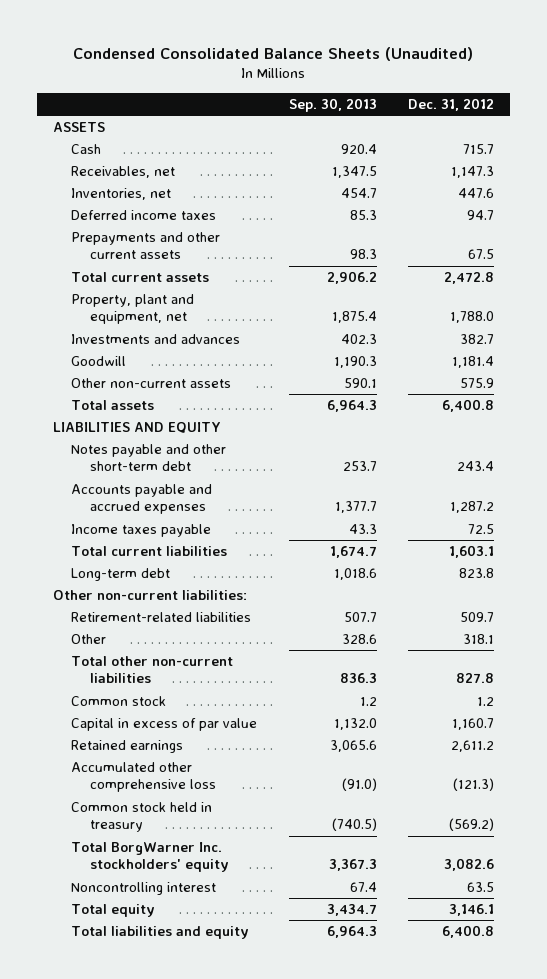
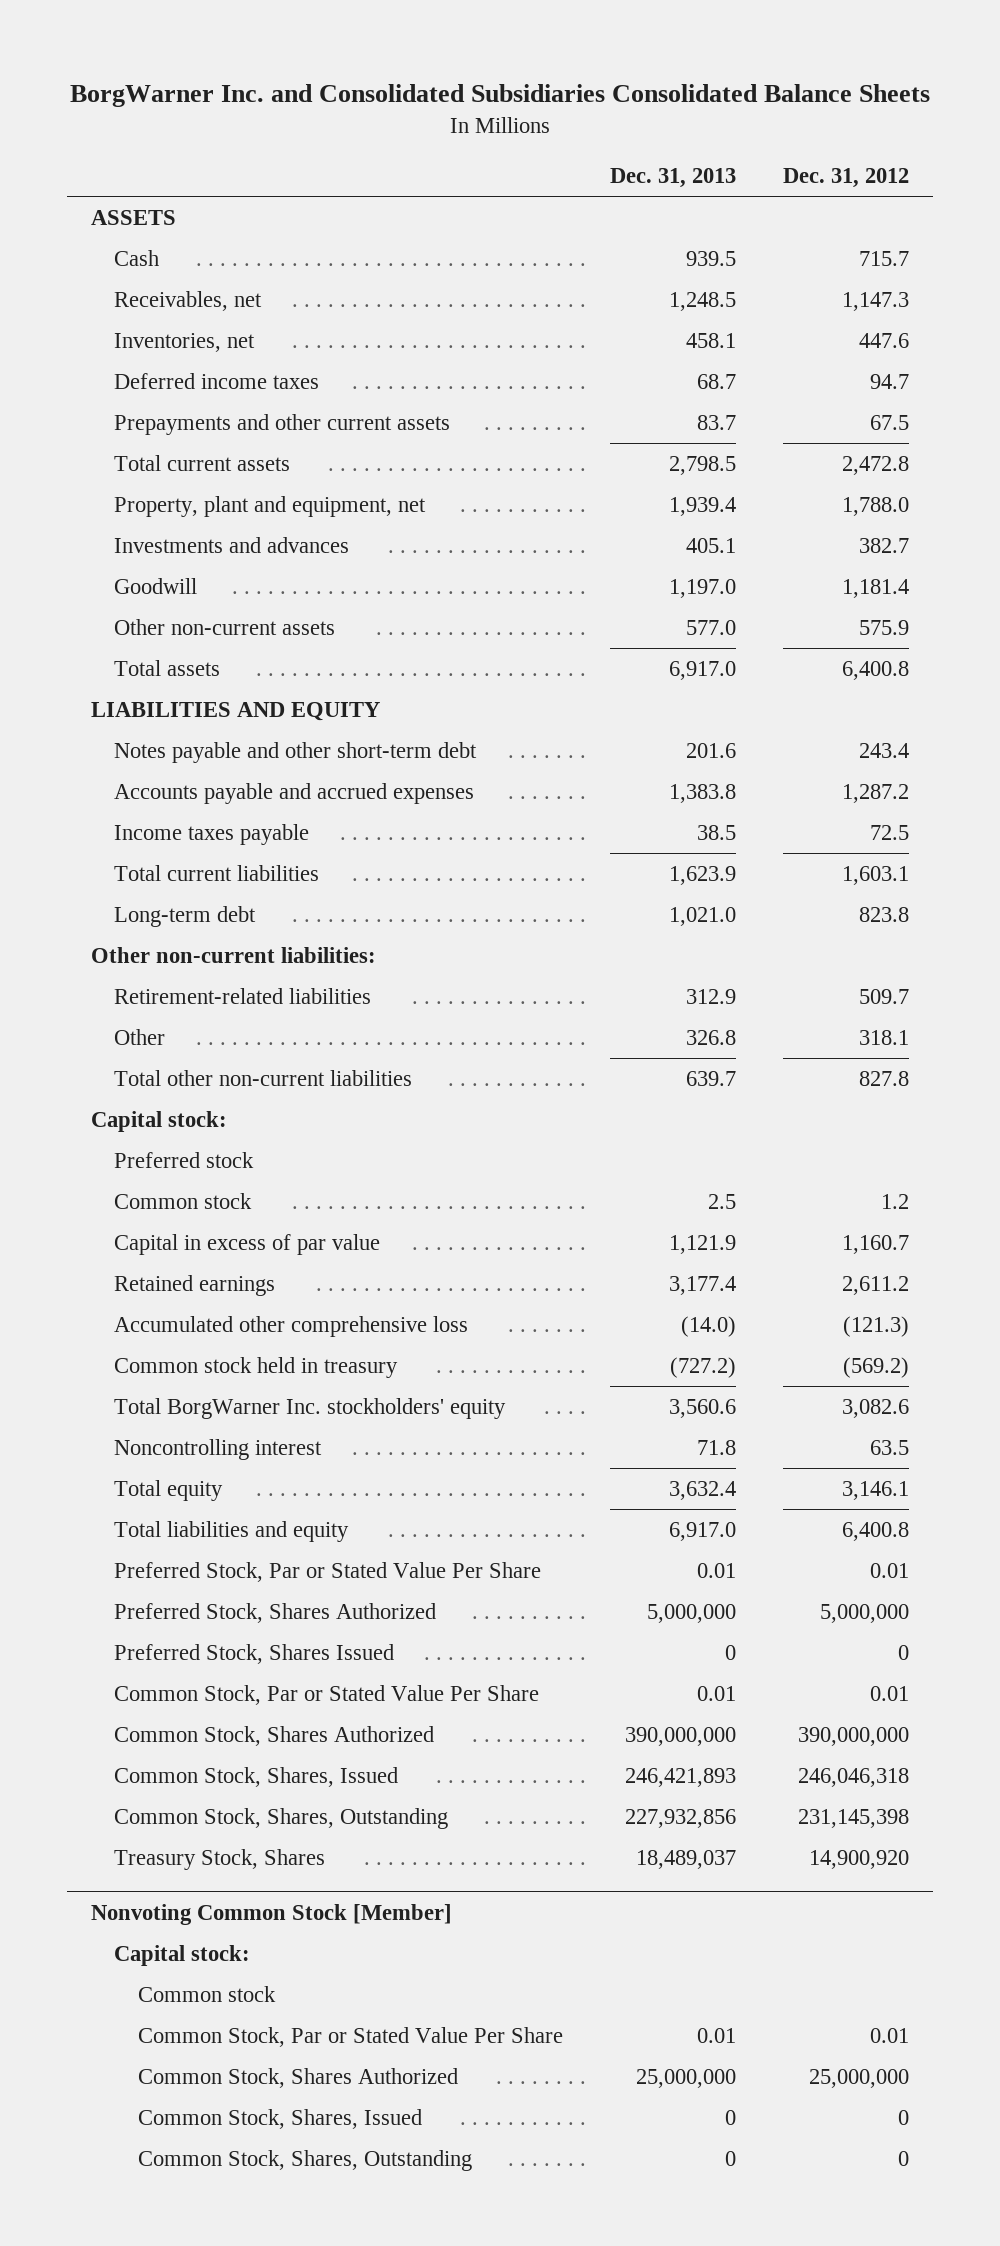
[73,47,474,62] Condensed Consolidated Balance Sheets (Unaudited) -> [69,84,930,108] BorgWarner Inc. and Consolidated Subsidiaries Consolidated Balance Sheets
[288,97,377,112] Sep. 30, 2013 -> none
none -> [609,168,736,189] Dec. 31, 2013
none -> [90,1110,227,1132] Capital stock:
none -> [114,1151,255,1168] Preferred stock
none -> [114,1561,542,1582] Preferred Stock, Par or Stated Value Per Share
none -> [114,1602,437,1623] Preferred Stock, Shares Authorized
none -> [114,1643,395,1664] Preferred Stock, Shares Issued
none -> [114,1684,540,1705] Common Stock, Par or Stated Value Per Share
none -> [114,1725,435,1746] Common Stock, Shares Authorized
none -> [114,1766,399,1787] Common Stock, Shares, Issued
none -> [114,1807,449,1829] Common Stock, Shares, Outstanding
none -> [114,1848,326,1870] Treasury Stock, Shares
none -> [90,1903,452,1925] Nonvoting Common Stock [Member]
none -> [114,1944,251,1966] Capital stock:
none -> [137,1985,276,2002] Common stock
none -> [137,2026,563,2047] Common Stock, Par or Stated Value Per Share
none -> [137,2067,458,2088] Common Stock, Shares Authorized
none -> [137,2108,422,2129] Common Stock, Shares, Issued
none -> [137,2149,472,2171] Common Stock, Shares, Outstanding

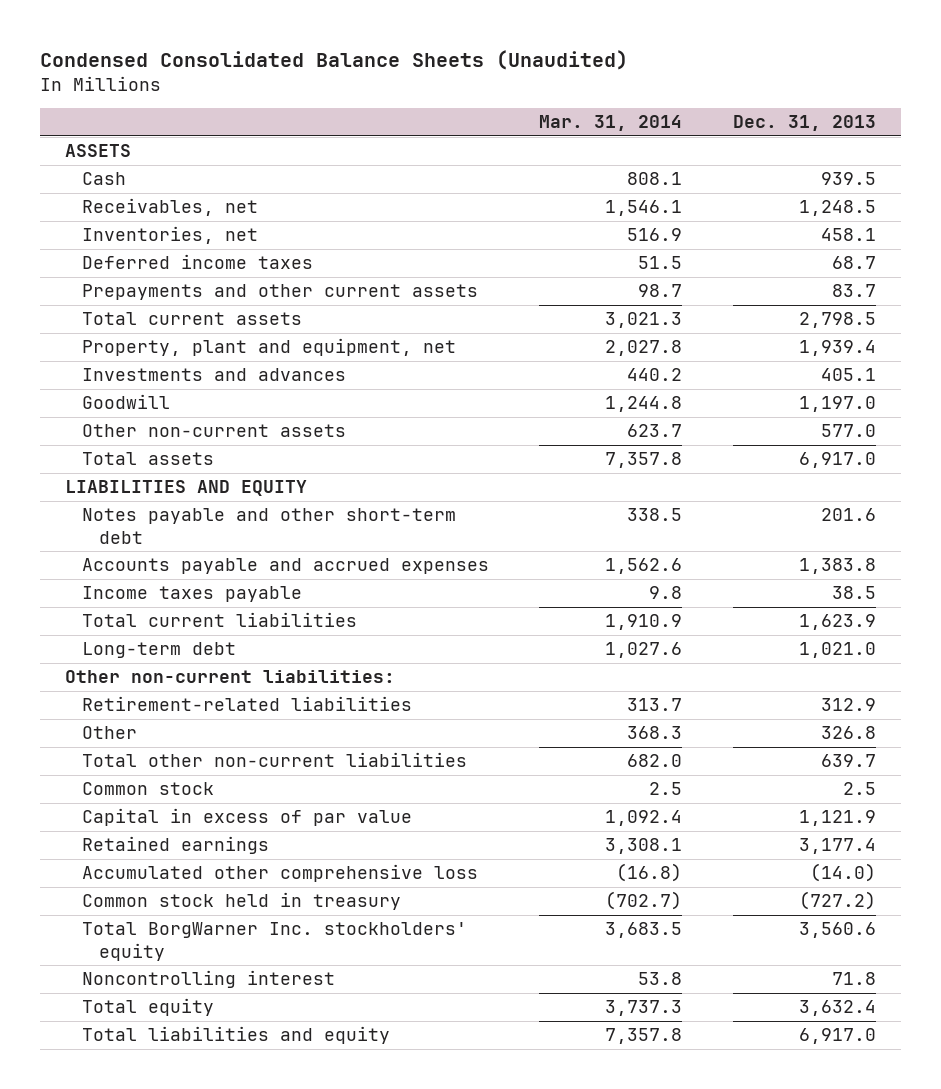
[69,84,930,108] BorgWarner Inc. and Consolidated Subsidiaries Consolidated Balance Sheets -> [39,49,628,70] Condensed Consolidated Balance Sheets (Unaudited)
[783,168,910,189] Dec. 31, 2012 -> none
none -> [539,115,683,132] Mar. 31, 2014
[90,1110,227,1132] Capital stock: -> none
[114,1151,255,1168] Preferred stock -> none
[114,1561,542,1582] Preferred Stock, Par or Stated Value Per Share -> none
[114,1602,437,1623] Preferred Stock, Shares Authorized -> none
[114,1643,395,1664] Preferred Stock, Shares Issued -> none
[114,1684,540,1705] Common Stock, Par or Stated Value Per Share -> none
[114,1725,435,1746] Common Stock, Shares Authorized -> none
[114,1766,399,1787] Common Stock, Shares, Issued -> none
[114,1807,449,1829] Common Stock, Shares, Outstanding -> none
[114,1848,326,1870] Treasury Stock, Shares -> none
[90,1903,452,1925] Nonvoting Common Stock [Member] -> none
[114,1944,251,1966] Capital stock: -> none
[137,1985,276,2002] Common stock -> none
[137,2026,563,2047] Common Stock, Par or Stated Value Per Share -> none
[137,2067,458,2088] Common Stock, Shares Authorized -> none
[137,2108,422,2129] Common Stock, Shares, Issued -> none
[137,2149,472,2171] Common Stock, Shares, Outstanding -> none

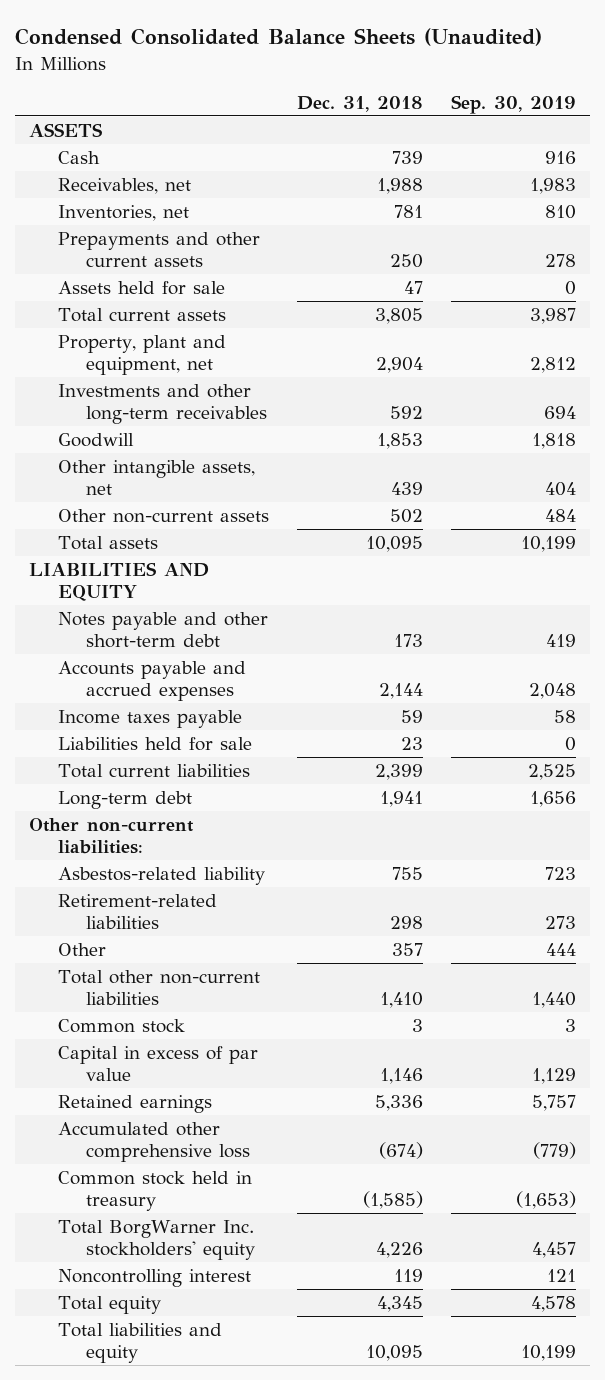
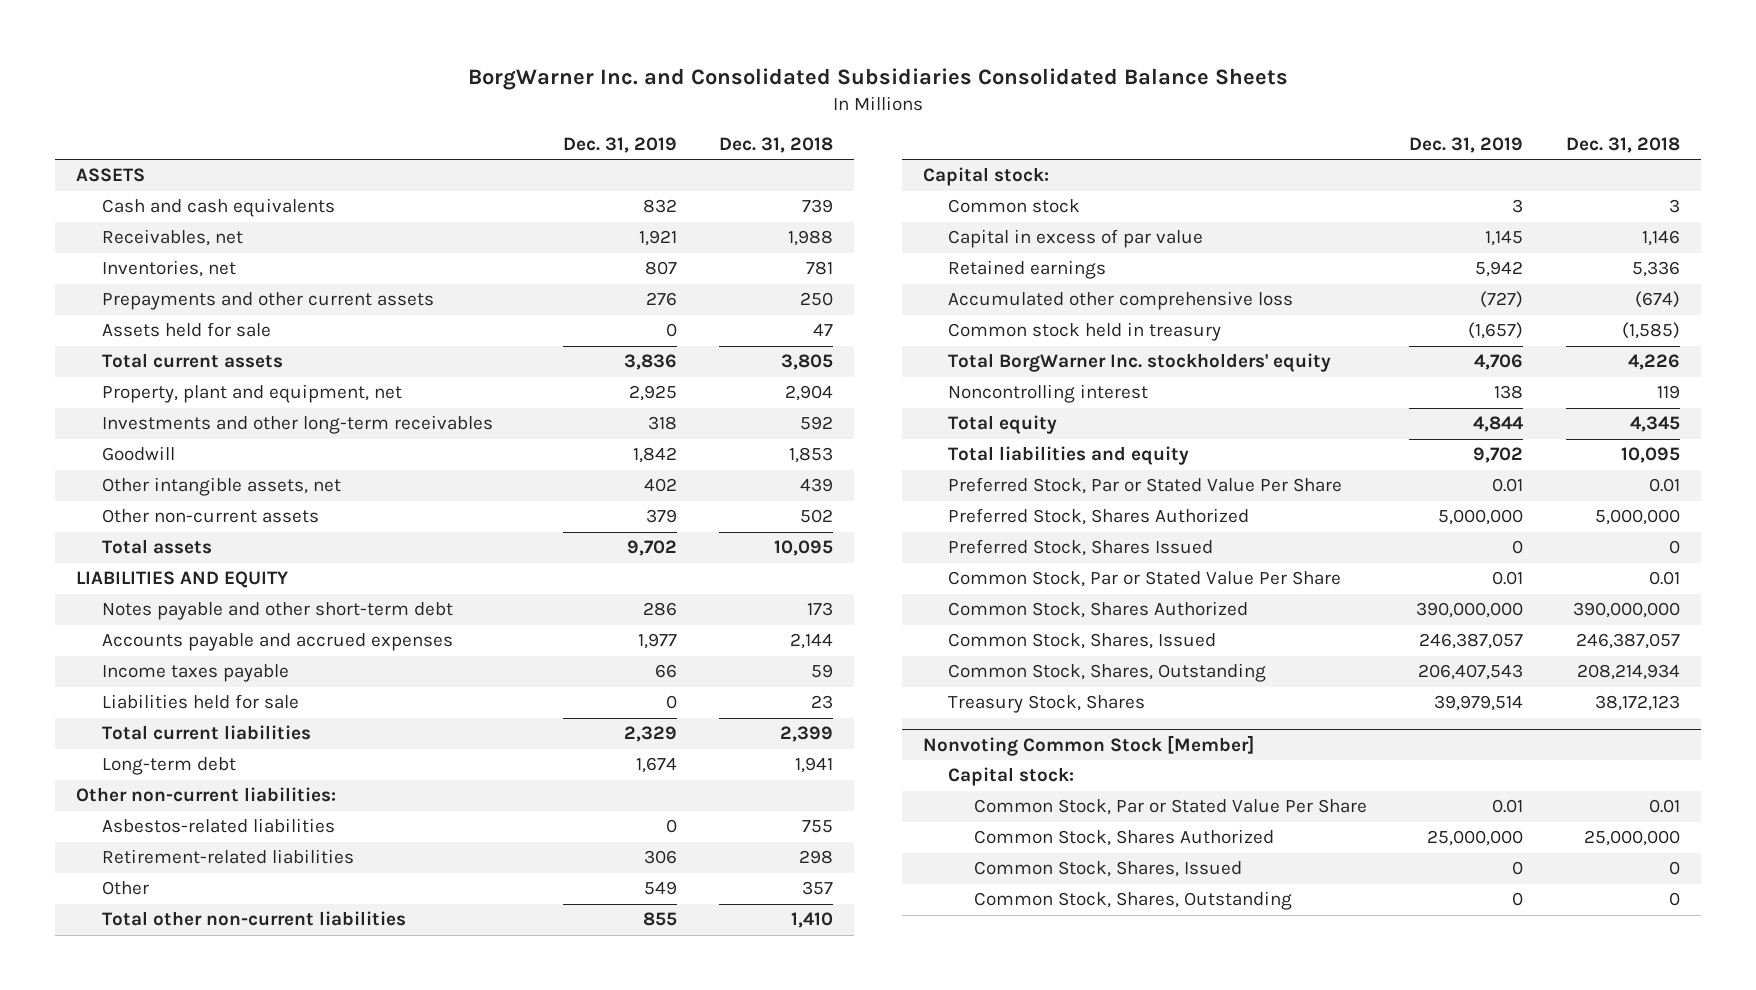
[15,28,543,47] Condensed Consolidated Balance Sheets (Unaudited) -> [467,68,1288,91] BorgWarner Inc. and Consolidated Subsidiaries Consolidated Balance Sheets
[451,94,577,114] Sep. 30, 2019 -> none
none -> [562,137,677,154] Dec. 31, 2019
[57,151,100,165] Cash -> [101,198,335,218] Cash and cash equivalents
[57,867,265,886] Asbestos-related liability -> [101,818,335,834] Asbestos-related liabilities
none -> [922,167,1049,187] Capital stock:
none -> [948,477,1343,495] Preferred Stock, Par or Stated Value Per Share
none -> [948,508,1250,526] Preferred Stock, Shares Authorized
none -> [948,539,1214,557] Preferred Stock, Shares Issued
none -> [948,571,1342,588] Common Stock, Par or Stated Value Per Share
none -> [948,601,1249,619] Common Stock, Shares Authorized
none -> [948,633,1217,650] Common Stock, Shares, Issued
none -> [948,663,1267,683] Common Stock, Shares, Outstanding
none -> [948,695,1146,714] Treasury Stock, Shares
none -> [922,734,1254,756] Nonvoting Common Stock [Member]
none -> [948,767,1075,787] Capital stock:
none -> [973,799,1367,816] Common Stock, Par or Stated Value Per Share
none -> [973,829,1274,847] Common Stock, Shares Authorized
none -> [973,861,1242,878] Common Stock, Shares, Issued
none -> [973,891,1292,911] Common Stock, Shares, Outstanding

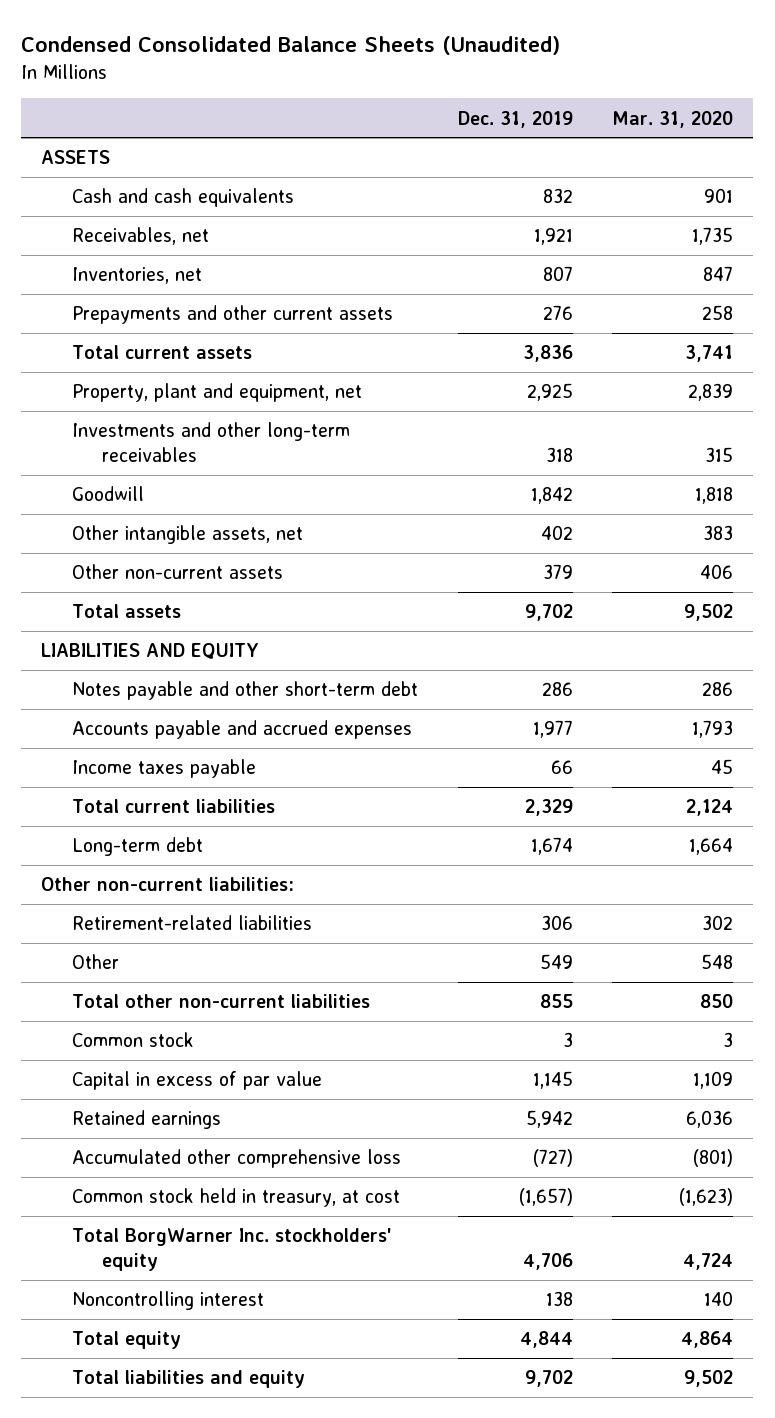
[467,68,1288,91] BorgWarner Inc. and Consolidated Subsidiaries Consolidated Balance Sheets -> [21,36,561,56] Condensed Consolidated Balance Sheets (Unaudited)
[719,137,834,154] Dec. 31, 2018 -> none
none -> [612,110,734,128] Mar. 31, 2020
[101,322,271,338] Assets held for sale -> none
[101,694,299,710] Liabilities held for sale -> none
[101,818,335,834] Asbestos-related liabilities -> none
[922,167,1049,187] Capital stock: -> none
[948,322,1222,342] Common stock held in treasury -> [71,1188,400,1208] Common stock held in treasury, at cost
[948,477,1343,495] Preferred Stock, Par or Stated Value Per Share -> none
[948,508,1250,526] Preferred Stock, Shares Authorized -> none
[948,539,1214,557] Preferred Stock, Shares Issued -> none
[948,571,1342,588] Common Stock, Par or Stated Value Per Share -> none
[948,601,1249,619] Common Stock, Shares Authorized -> none
[948,633,1217,650] Common Stock, Shares, Issued -> none
[948,663,1267,683] Common Stock, Shares, Outstanding -> none
[948,695,1146,714] Treasury Stock, Shares -> none
[922,734,1254,756] Nonvoting Common Stock [Member] -> none
[948,767,1075,787] Capital stock: -> none
[973,799,1367,816] Common Stock, Par or Stated Value Per Share -> none
[973,829,1274,847] Common Stock, Shares Authorized -> none
[973,861,1242,878] Common Stock, Shares, Issued -> none
[973,891,1292,911] Common Stock, Shares, Outstanding -> none

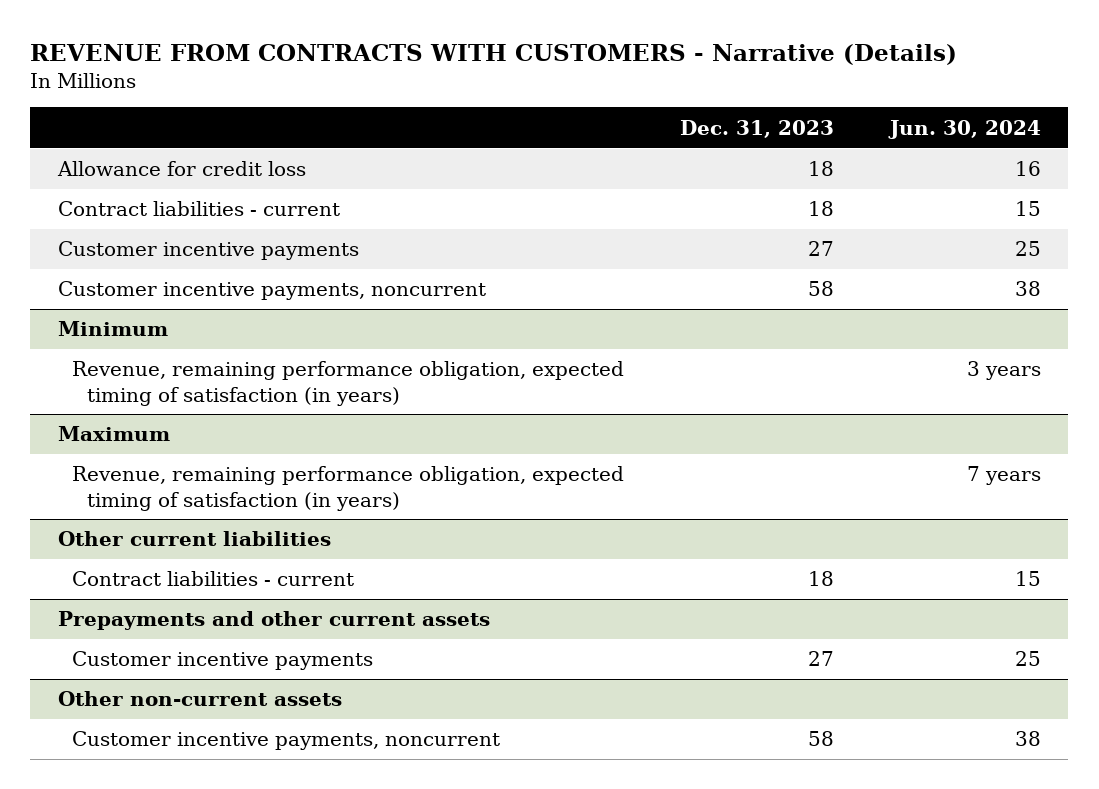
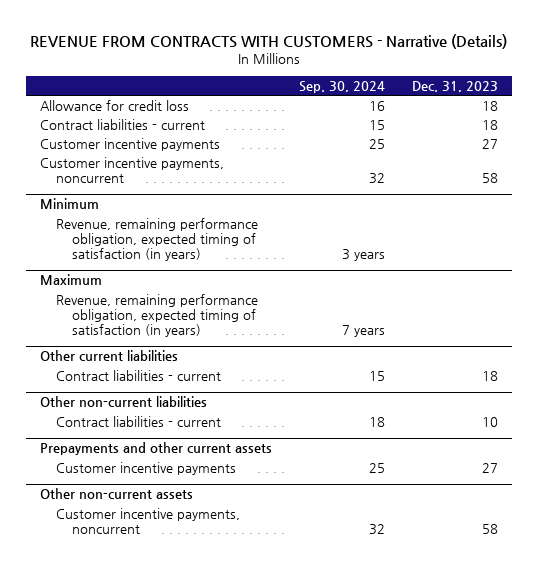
[887,119,1041,139] Jun. 30, 2024 -> none
none -> [299,80,386,93] Sep. 30, 2024
none -> [39,396,207,408] Other non-current liabilities
none -> [56,416,222,428] Contract liabilities - current

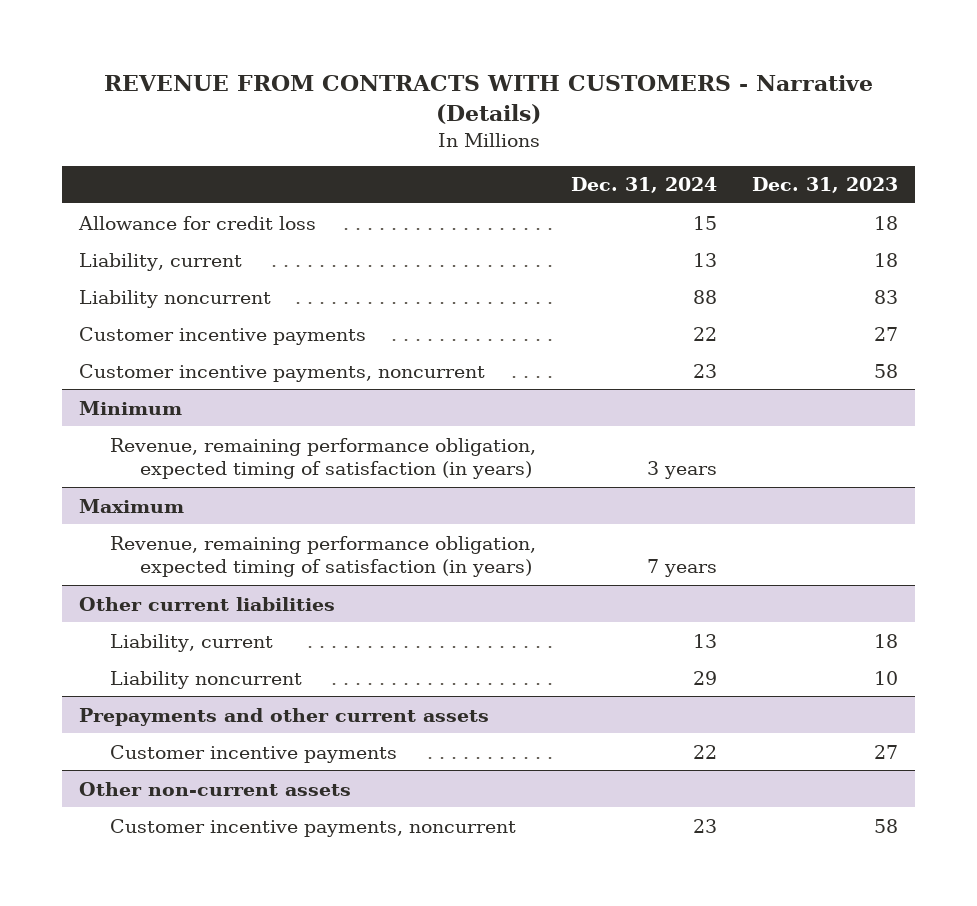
[299,80,386,93] Sep. 30, 2024 -> none
none -> [570,177,717,194] Dec. 31, 2024
[39,119,205,131] Contract liabilities - current -> [79,252,243,271] Liability, current
none -> [79,289,272,308] Liability noncurrent
[39,396,207,408] Other non-current liabilities -> none
[56,416,222,428] Contract liabilities - current -> none
[56,370,222,382] Contract liabilities - current -> [109,633,273,652] Liability, current
none -> [109,670,302,689] Liability noncurrent

